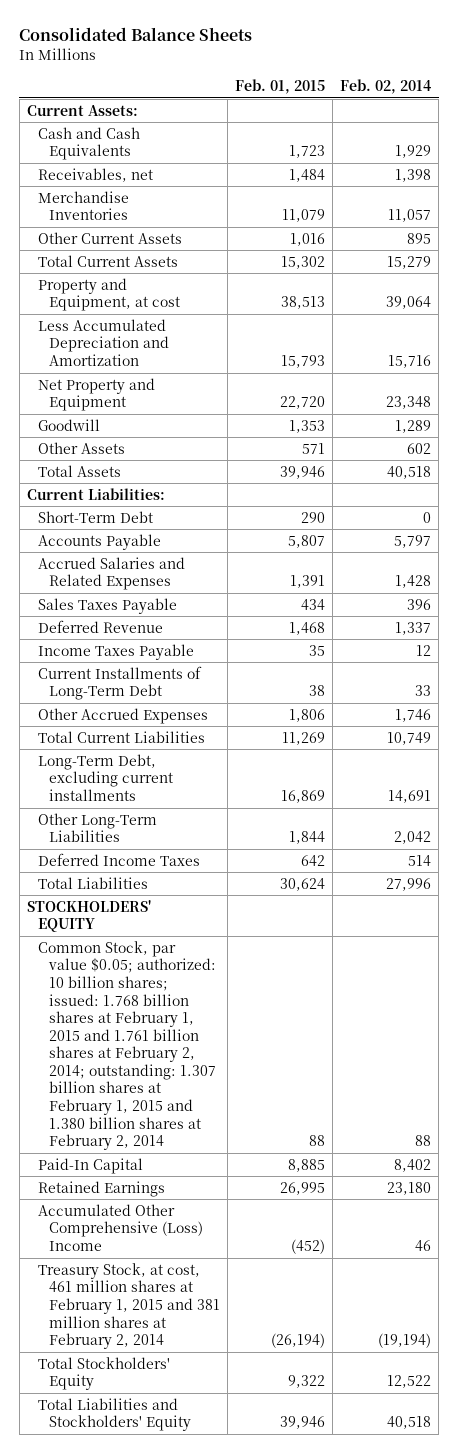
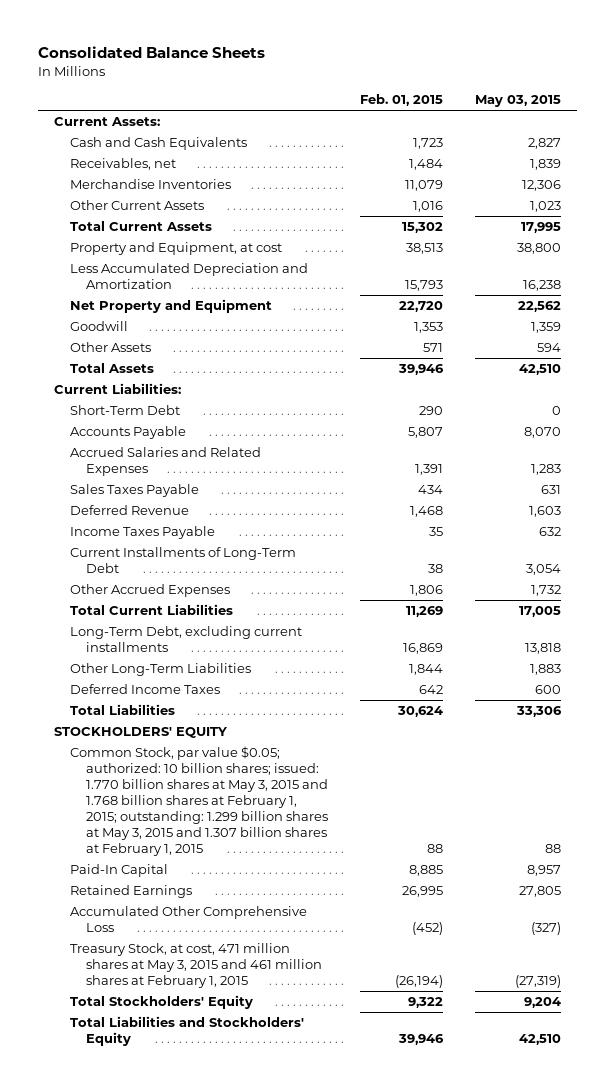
[340,78,432,94] Feb. 02, 2014 -> none
none -> [475,95,562,108] May 03, 2015
[37,940,216,1151] Common Stock, par value $0.05; authorized: 10 billion shares; issued: 1.768 billion shares at February 1, 2015 and 1.761 billion shares at February 2, 2014; outstanding: 1.307 billion shares at February 1, 2015 and 1.380 billion shares at February 2, 2014 -> [70,746,329,857] Common Stock, par value $0.05; authorized: 10 billion shares; issued: 1.770 billion shares at May 3, 2015 and 1.768 billion shares at February 1, 2015; outstanding: 1.299 billion shares at May 3, 2015 and 1.307 billion shares at February 1, 2015
[37,1203,203,1252] Accumulated Other Comprehensive (Loss) Income -> [70,906,308,933] Accumulated Other Comprehensive Loss
[37,1262,220,1350] Treasury Stock, at cost, 461 million shares at February 1, 2015 and 381 million shares at February 2, 2014 -> [70,943,323,989] Treasury Stock, at cost, 471 million shares at May 3, 2015 and 461 million shares at February 1, 2015

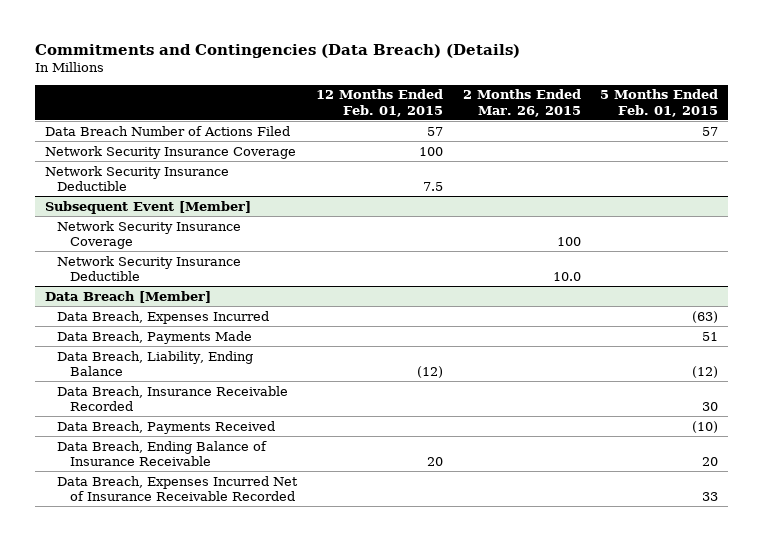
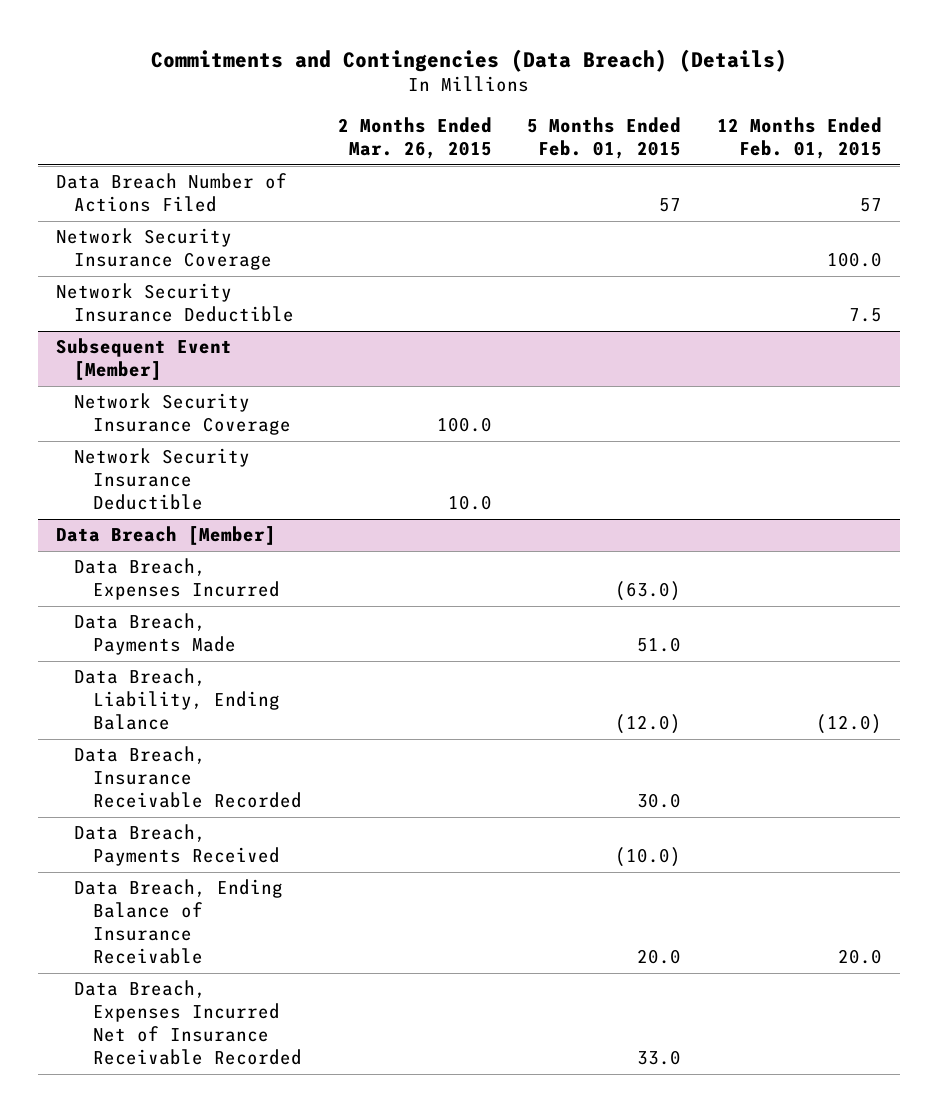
[419,146,444,156] 100 -> [826,252,882,268] 100.0
[556,237,581,247] 100 -> [436,417,492,433] 100.0
[691,310,718,323] (63) -> [615,581,682,602] (63.0)
[701,331,718,341] 51 -> [637,637,682,653] 51.0
[417,366,444,379] (12) -> [815,714,882,735] (12.0)
[691,366,718,379] (12) -> [615,714,682,735] (12.0)
[701,402,718,412] 30 -> [637,793,682,809] 30.0
[691,420,718,433] (10) -> [615,847,682,868] (10.0)
[427,457,444,467] 20 -> [837,949,882,965] 20.0
[701,457,718,467] 20 -> [637,949,682,965] 20.0
[701,492,718,502] 33 -> [637,1050,682,1066] 33.0

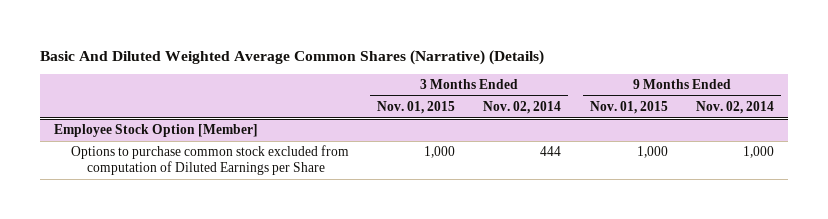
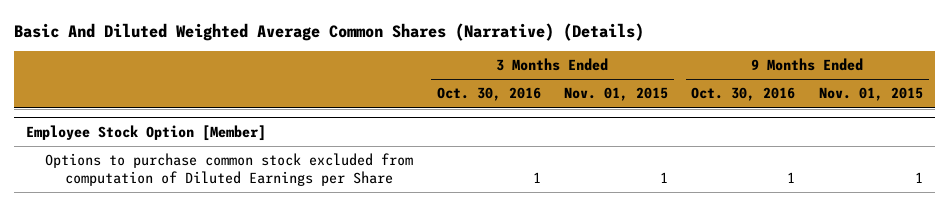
[483,101,562,115] Nov. 02, 2014 -> none
[696,101,775,115] Nov. 02, 2014 -> none
none -> [436,87,541,102] Oct. 30, 2016
none -> [691,87,796,102] Oct. 30, 2016
[424,146,456,159] 1,000 -> [660,171,669,183] 1
[636,146,668,159] 1,000 -> [914,171,923,183] 1

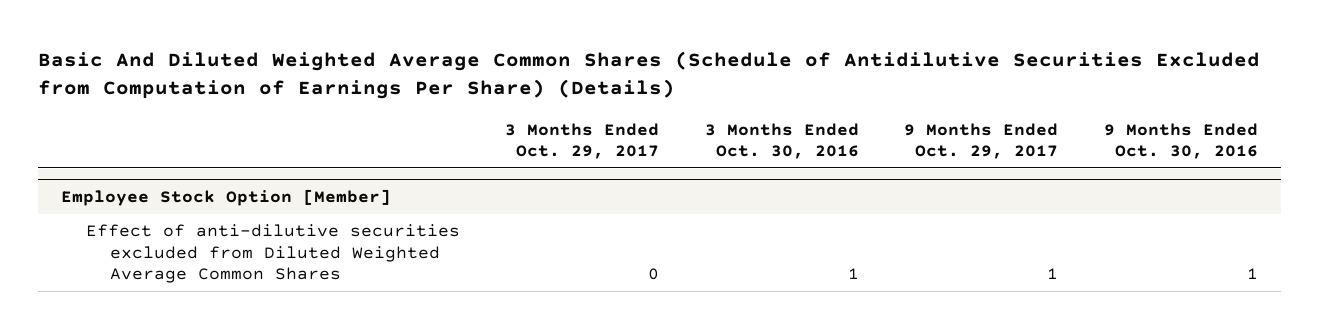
[14,22,645,41] Basic And Diluted Weighted Average Common Shares (Narrative) (Details) -> [37,51,1260,100] Basic And Diluted Weighted Average Common Shares (Schedule of Antidilutive Securities Excluded from Computation of Earnings Per Share) (Details)
[564,87,669,102] Nov. 01, 2015 -> none
[818,87,923,102] Nov. 01, 2015 -> none
none -> [505,122,660,159] 3 Months Ended Oct. 29, 2017
none -> [904,122,1059,159] 9 Months Ended Oct. 29, 2017
[45,153,414,186] Options to purchase common stock excluded from computation of Diluted Earnings per Share -> [85,224,460,283] Effect of anti-dilutive securities excluded from Diluted Weighted Average Common Shares

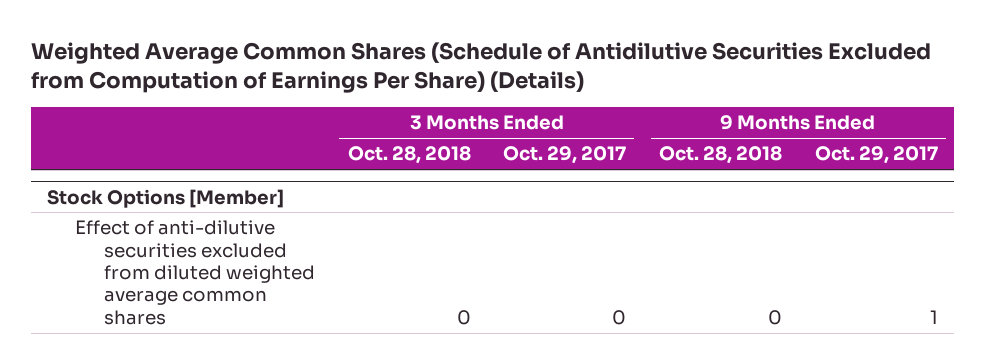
[37,51,1260,100] Basic And Diluted Weighted Average Common Shares (Schedule of Antidilutive Securities Excluded from Computation of Earnings Per Share) (Details) -> [30,42,931,94] Weighted Average Common Shares (Schedule of Antidilutive Securities Excluded from Computation of Earnings Per Share) (Details)
[704,122,859,159] 3 Months Ended Oct. 30, 2016 -> none
[1103,122,1258,159] 9 Months Ended Oct. 30, 2016 -> none
none -> [347,146,471,165] Oct. 28, 2018
none -> [658,146,782,165] Oct. 28, 2018
[60,189,391,207] Employee Stock Option [Member] -> [46,188,284,208] Stock Options [Member]
[85,224,460,283] Effect of anti-dilutive securities excluded from Diluted Weighted Average Common Shares -> [75,220,315,325] Effect of anti-dilutive securities excluded from diluted weighted average common shares

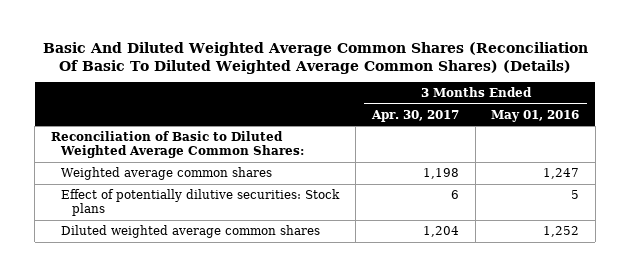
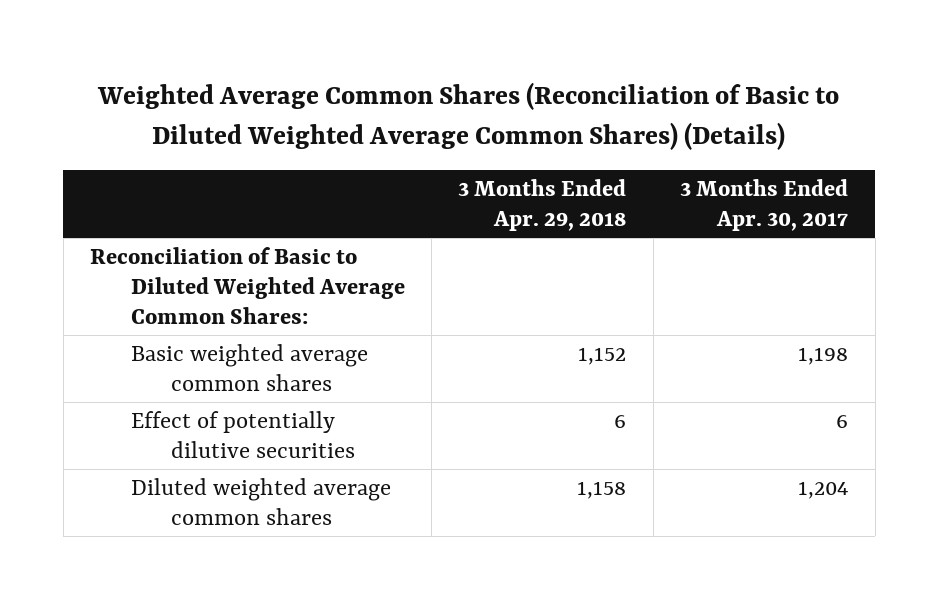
[43,41,589,74] Basic And Diluted Weighted Average Common Shares (Reconciliation Of Basic To Diluted Weighted Average Common Shares) (Details) -> [97,81,840,151] Weighted Average Common Shares (Reconciliation of Basic to Diluted Weighted Average Common Shares) (Details)
[491,109,580,122] May 01, 2016 -> none
none -> [458,179,627,232] 3 Months Ended Apr. 29, 2018
[61,167,273,181] Weighted average common shares -> [130,343,368,391] Basic weighted average common shares
[61,189,341,216] Effect of potentially dilutive securities: Stock plans -> [130,410,356,458] Effect of potentially dilutive securities

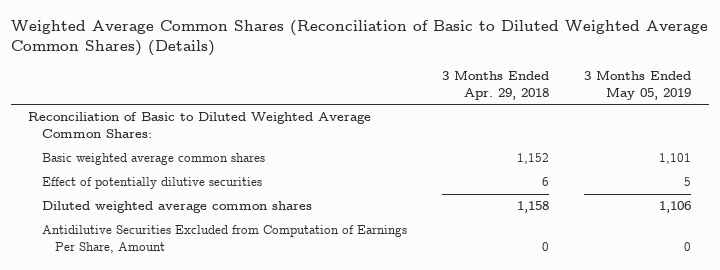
[680,179,849,232] 3 Months Ended Apr. 30, 2017 -> none
none -> [584,70,692,100] 3 Months Ended May 05, 2019
none -> [41,225,407,254] Antidilutive Securities Excluded from Computation of Earnings Per Share, Amount

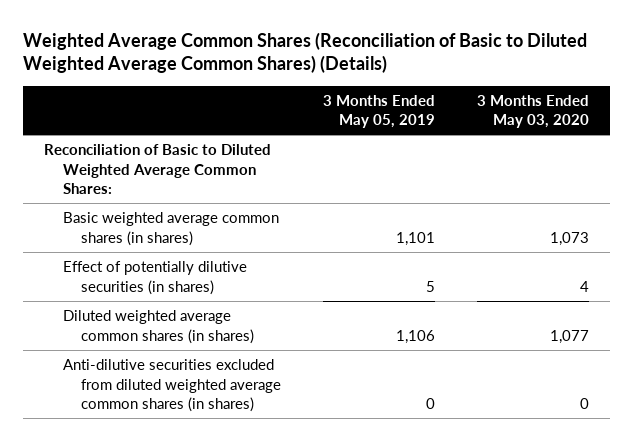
[442,70,550,100] 3 Months Ended Apr. 29, 2018 -> none
none -> [476,94,589,129] 3 Months Ended May 03, 2020
[41,153,265,166] Basic weighted average common shares -> [62,212,279,246] Basic weighted average common shares (in shares)
[41,177,262,190] Effect of potentially dilutive securities -> [62,261,247,295] Effect of potentially dilutive securities (in shares)
[41,201,312,214] Diluted weighted average common shares -> [62,310,254,344] Diluted weighted average common shares (in shares)
[41,225,407,254] Antidilutive Securities Excluded from Computation of Earnings Per Share, Amount -> [62,359,281,413] Anti-dilutive securities excluded from diluted weighted average common shares (in shares)

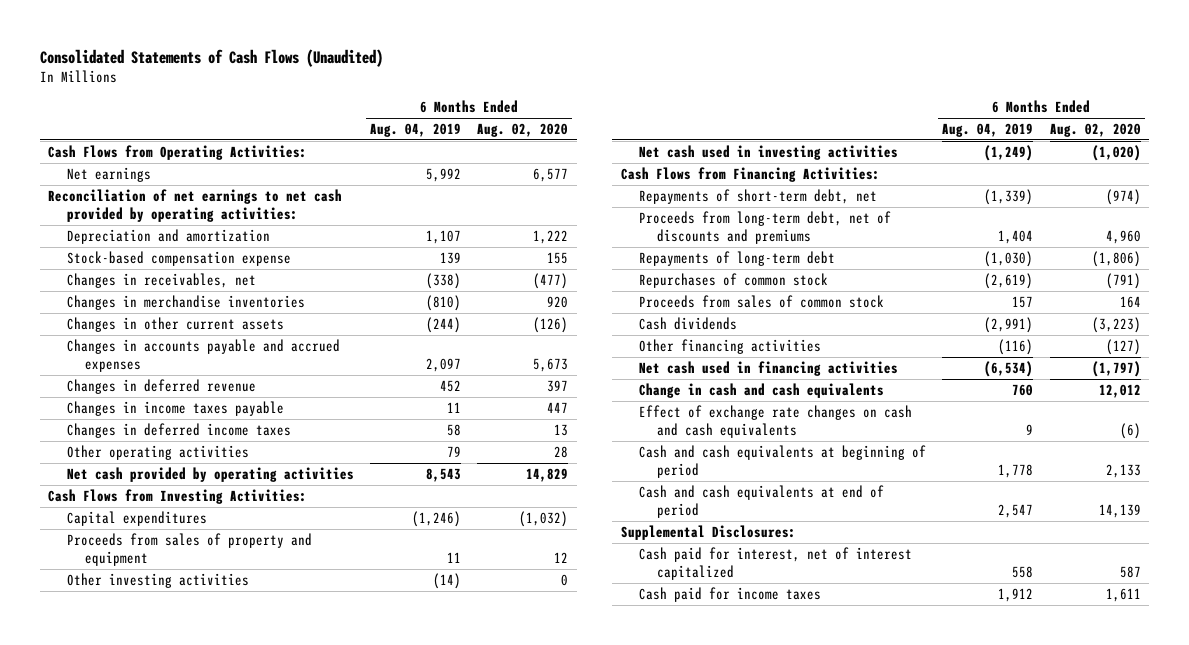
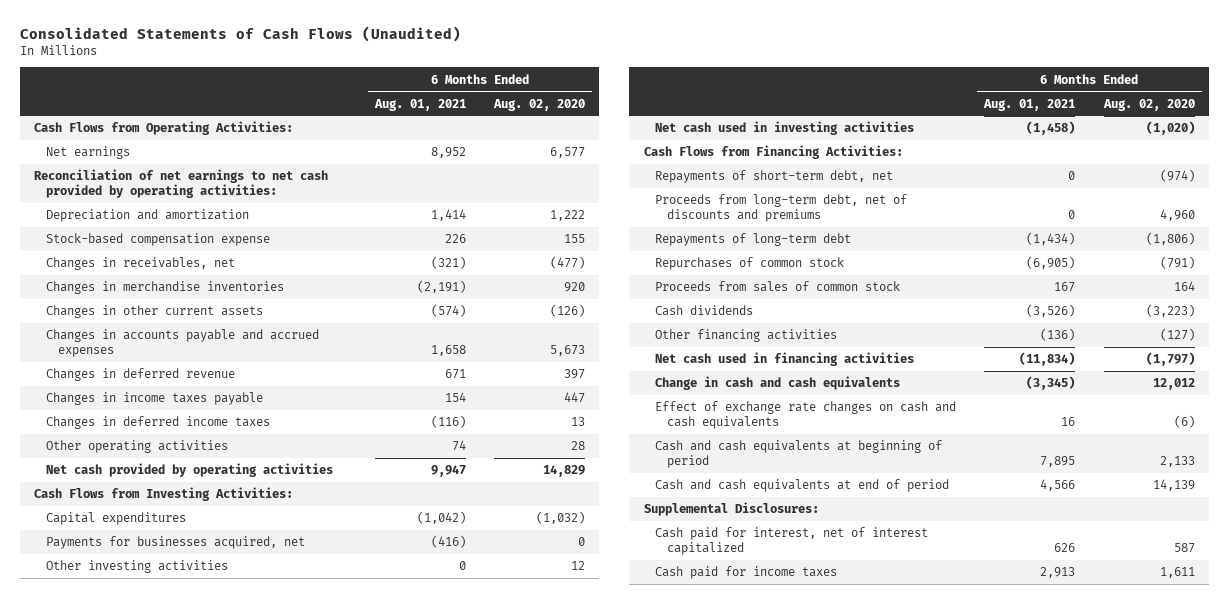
[370,122,462,137] Aug. 04, 2019 -> none
none -> [374,98,467,111] Aug. 01, 2021
[66,532,312,566] Proceeds from sales of property and equipment -> none
none -> [46,536,306,550] Payments for businesses acquired, net
[561,573,569,586] 0 -> [571,561,586,571] 12

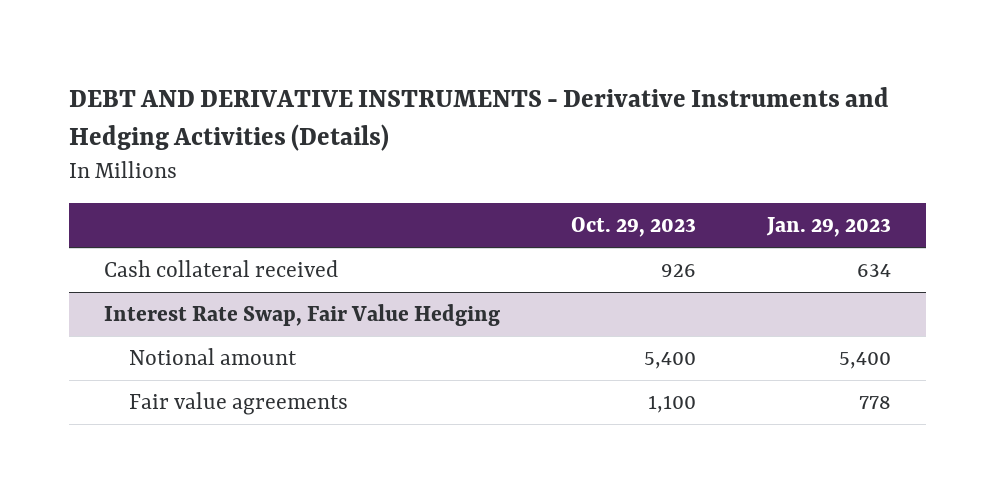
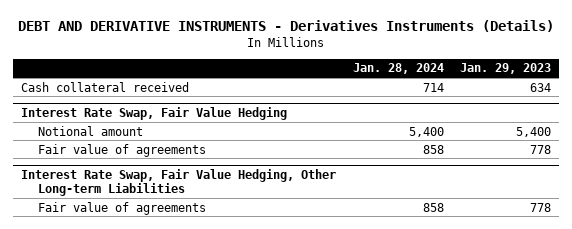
[68,86,889,151] DEBT AND DERIVATIVE INSTRUMENTS - Derivative Instruments and Hedging Activities (Details) -> [18,20,555,33] DEBT AND DERIVATIVE INSTRUMENTS - Derivatives Instruments (Details)
[570,216,696,237] Oct. 29, 2023 -> none
none -> [352,63,444,75] Jan. 28, 2024
[129,392,349,416] Fair value agreements -> [37,143,206,157] Fair value of agreements
none -> [21,168,337,196] Interest Rate Swap, Fair Value Hedging, Other Long-term Liabilities
none -> [37,201,206,215] Fair value of agreements

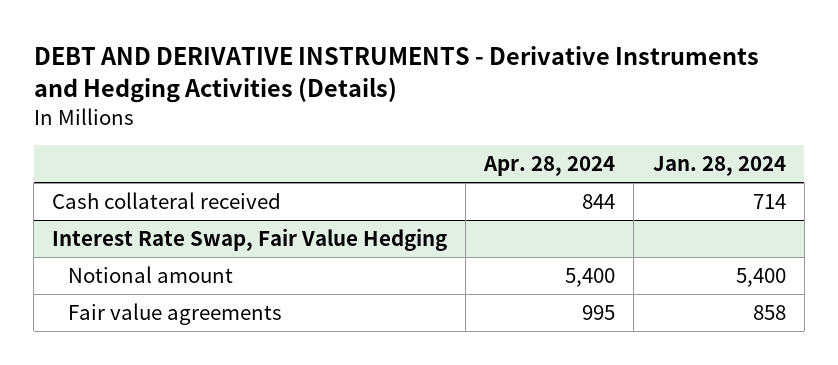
[18,20,555,33] DEBT AND DERIVATIVE INSTRUMENTS - Derivatives Instruments (Details) -> [33,46,759,103] DEBT AND DERIVATIVE INSTRUMENTS - Derivative Instruments and Hedging Activities (Details)
[459,63,551,75] Jan. 29, 2023 -> none
none -> [483,156,616,177] Apr. 28, 2024
[21,168,337,196] Interest Rate Swap, Fair Value Hedging, Other Long-term Liabilities -> none
[37,201,206,215] Fair value of agreements -> none
[37,143,206,157] Fair value of agreements -> [68,303,283,326] Fair value agreements

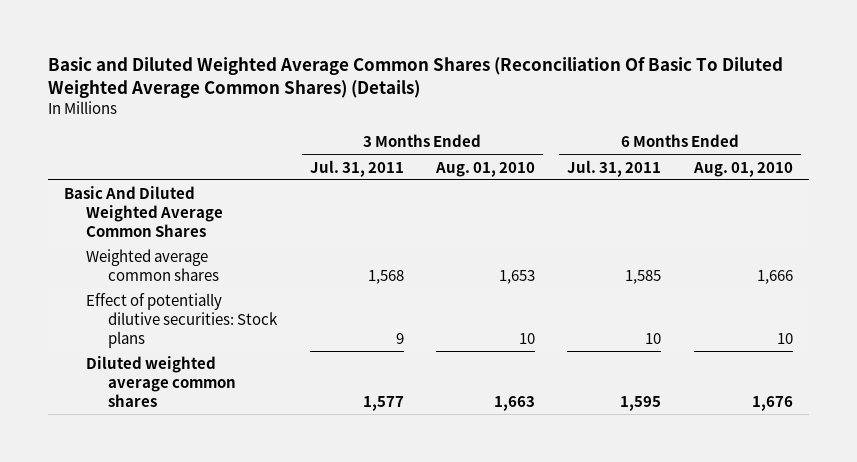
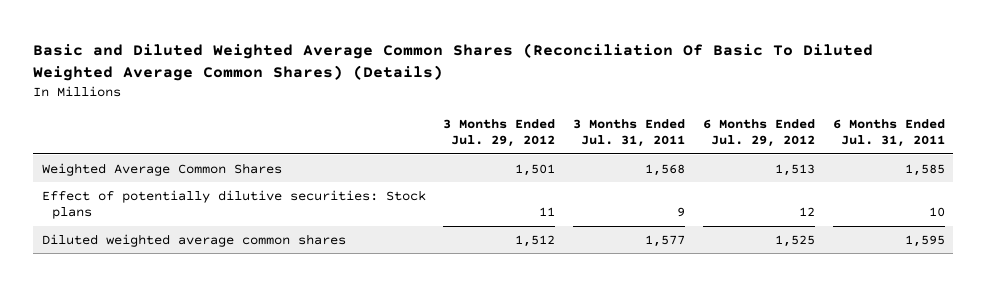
[435,161,536,177] Aug. 01, 2010 -> none
[692,161,793,177] Aug. 01, 2010 -> none
none -> [443,118,556,148] 3 Months Ended Jul. 29, 2012
none -> [702,118,815,148] 6 Months Ended Jul. 29, 2012
[64,186,224,237] Basic And Diluted Weighted Average Common Shares -> none
[86,249,220,282] Weighted average common shares -> [41,162,282,176] Weighted Average Common Shares

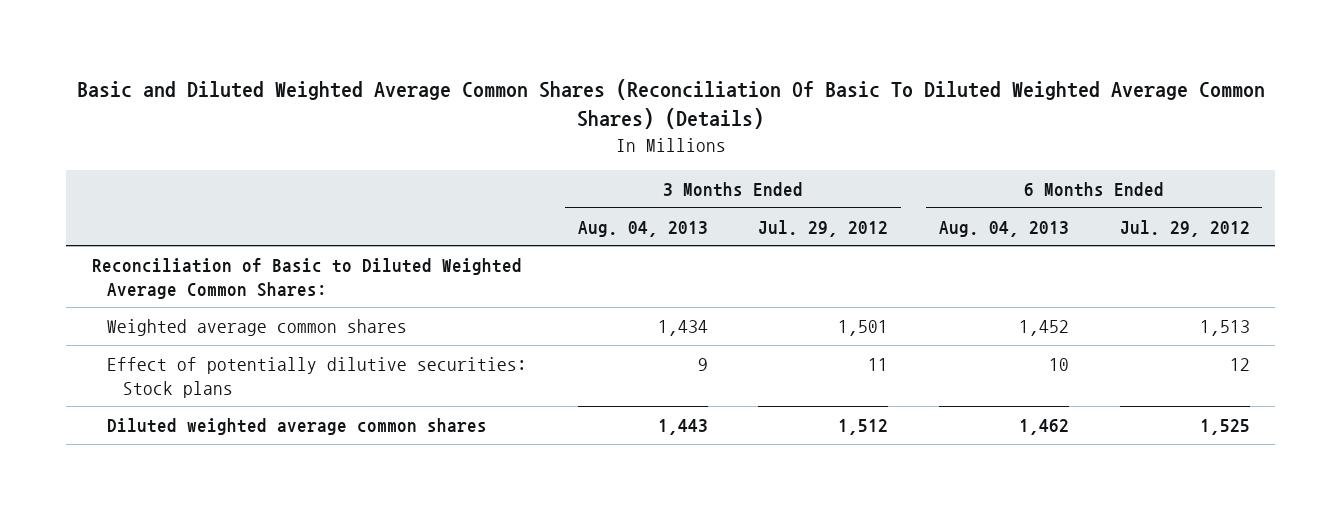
[573,118,686,148] 3 Months Ended Jul. 31, 2011 -> none
[832,118,945,148] 6 Months Ended Jul. 31, 2011 -> none
none -> [577,220,708,237] Aug. 04, 2013
none -> [939,220,1070,237] Aug. 04, 2013
none -> [91,258,522,299] Reconciliation of Basic to Diluted Weighted Average Common Shares:
[41,162,282,176] Weighted Average Common Shares -> [107,319,408,337] Weighted average common shares

